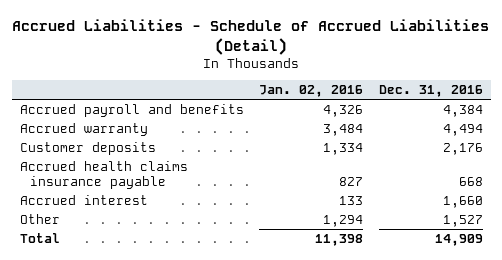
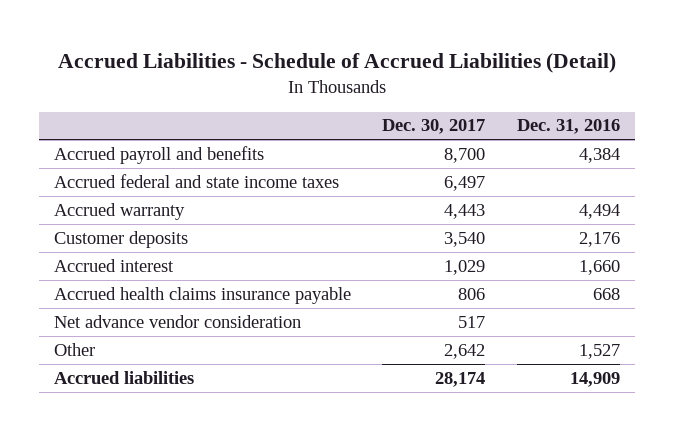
[259,85,364,98] Jan. 02, 2016 -> none
none -> [382,119,486,135] Dec. 30, 2017
none -> [54,173,340,188] Accrued federal and state income taxes
[19,160,188,189] Accrued health claims insurance payable -> [54,286,352,304] Accrued health claims insurance payable
none -> [54,314,302,328] Net advance vendor consideration
[19,232,60,243] Total -> [54,370,195,384] Accrued liabilities

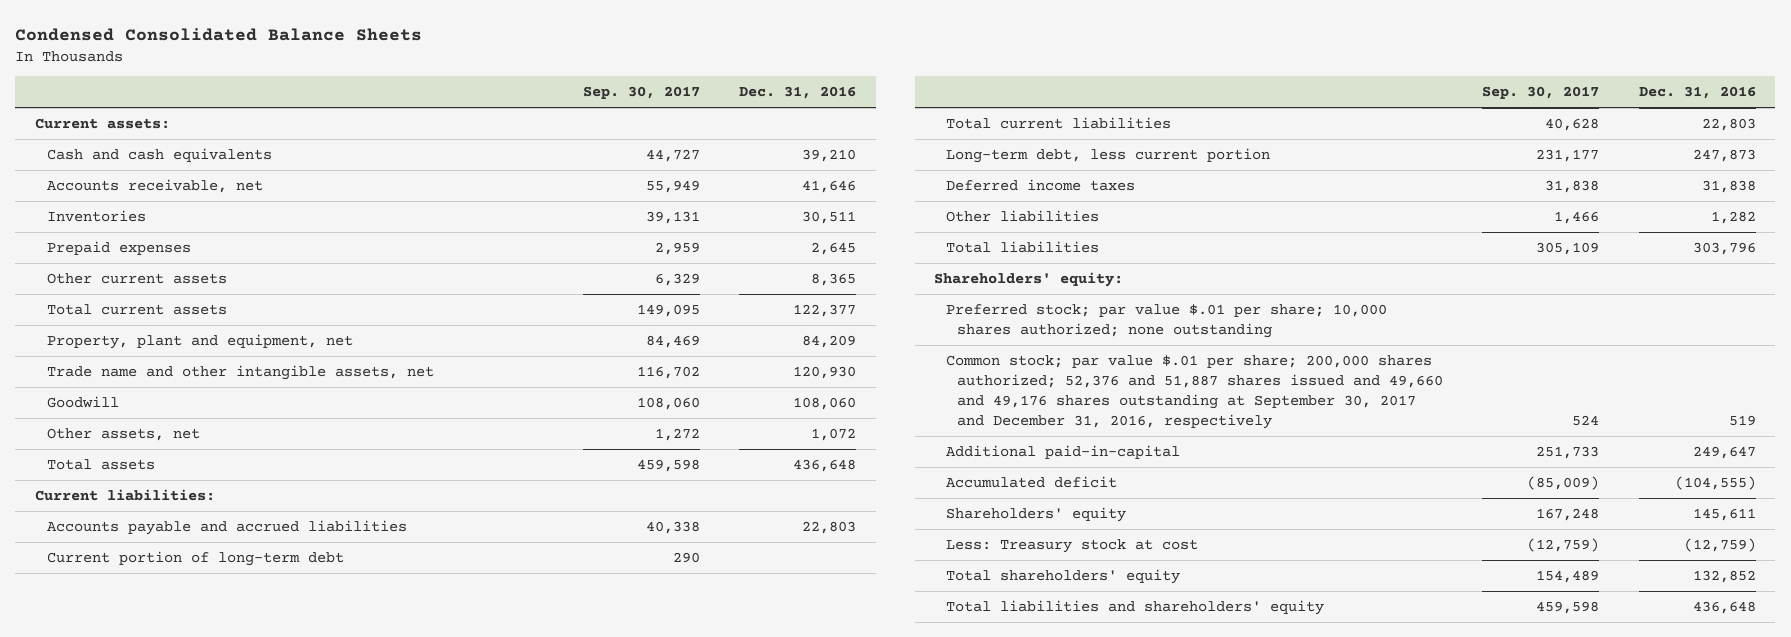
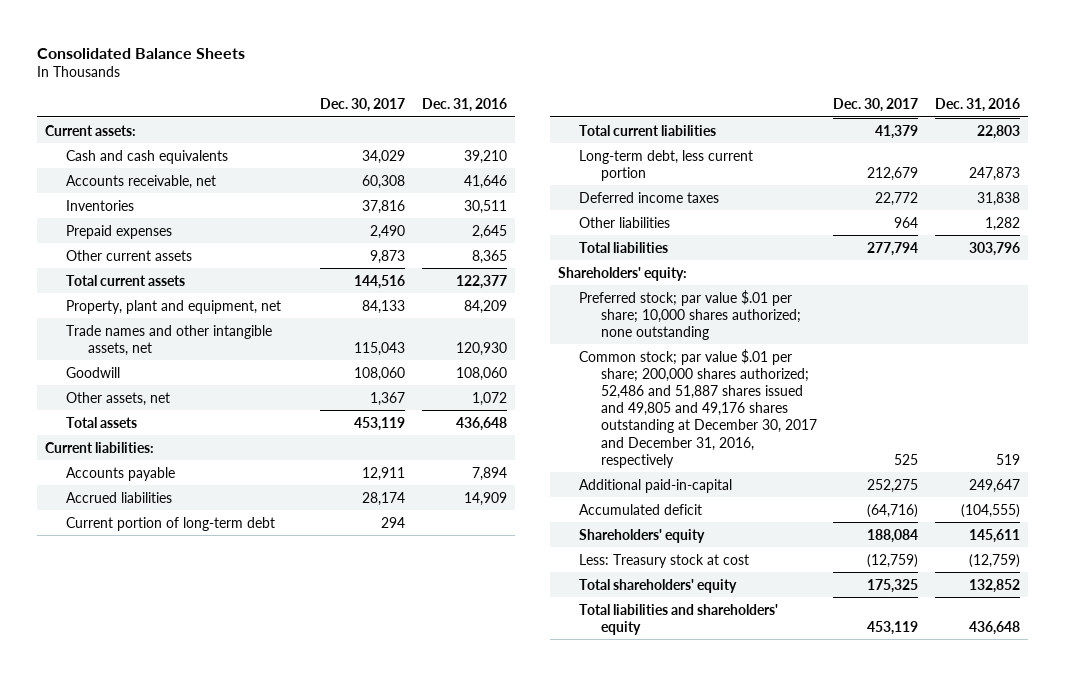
[15,27,423,41] Condensed Consolidated Balance Sheets -> [36,47,245,59] Consolidated Balance Sheets
[583,86,701,100] Sep. 30, 2017 -> none
none -> [320,98,406,113] Dec. 30, 2017
[46,365,434,381] Trade name and other intangible assets, net -> [66,324,273,356] Trade names and other intangible assets, net
[46,520,407,536] Accounts payable and accrued liabilities -> none
none -> [66,466,176,481] Accounts payable
none -> [66,491,173,503] Accrued liabilities
[945,355,1444,429] Common stock; par value $.01 per share; 200,000 shares authorized; 52,376 and 51,887 shares issued and 49,660 and 49,176 shares outstanding at September 30, 2017 and December 31, 2016, respectively -> [579,348,817,468] Common stock; par value $.01 per share; 200,000 shares authorized; 52,486 and 51,887 shares issued and 49,805 and 49,176 shares outstanding at December 30, 2017 and December 31, 2016, respectively

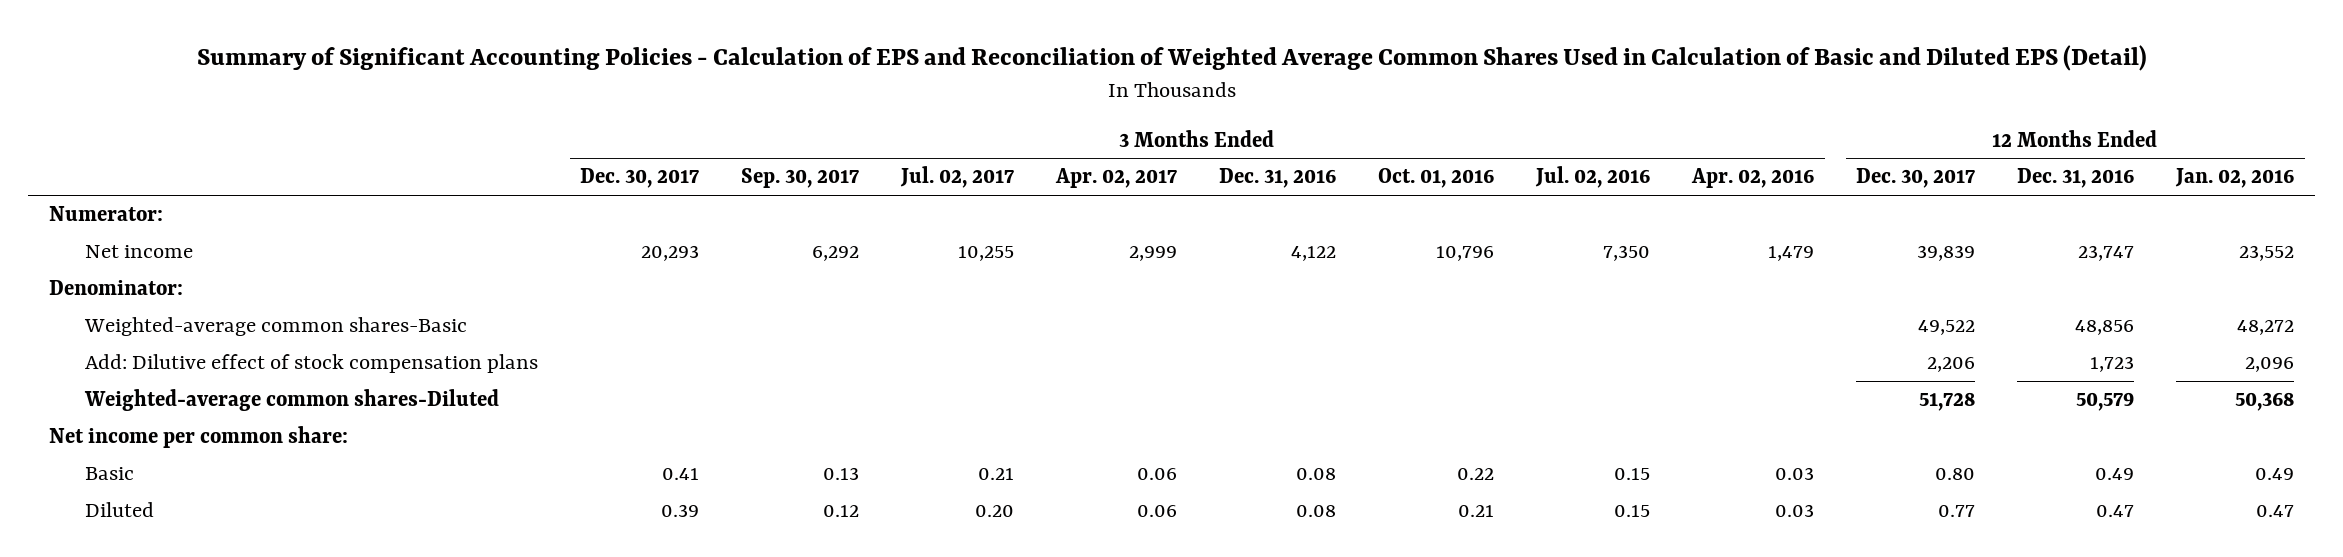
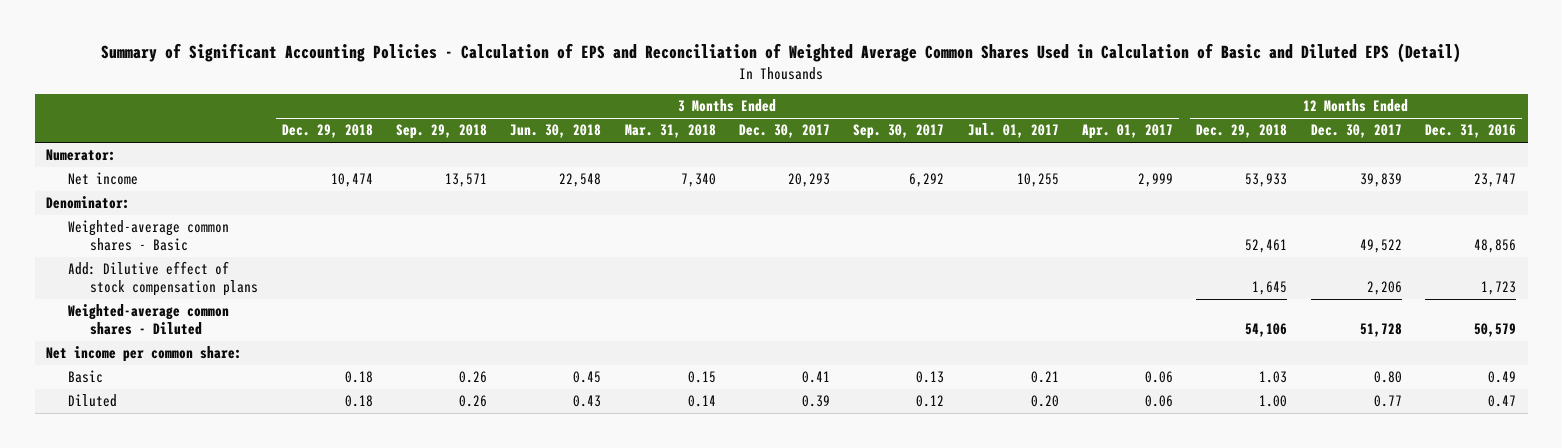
[900,166,1015,189] Jul. 02, 2017 -> none
[1055,168,1178,189] Apr. 02, 2017 -> none
[1219,168,1337,189] Dec. 31, 2016 -> none
[1378,168,1495,189] Oct. 01, 2016 -> none
[1535,166,1651,189] Jul. 02, 2016 -> none
[1691,168,1815,189] Apr. 02, 2016 -> none
[2175,168,2295,189] Jan. 02, 2016 -> none
none -> [281,124,373,139] Dec. 29, 2018
none -> [396,124,488,140] Sep. 29, 2018
none -> [510,124,602,139] Jun. 30, 2018
none -> [624,124,716,139] Mar. 31, 2018
none -> [967,123,1059,139] Jul. 01, 2017
none -> [1081,124,1173,140] Apr. 01, 2017
none -> [1196,124,1288,139] Dec. 29, 2018
[84,317,468,337] Weighted-average common shares-Basic -> [68,220,230,252] Weighted-average common shares - Basic
[84,389,500,412] Weighted-average common shares-Diluted -> [68,304,230,336] Weighted-average common shares - Diluted

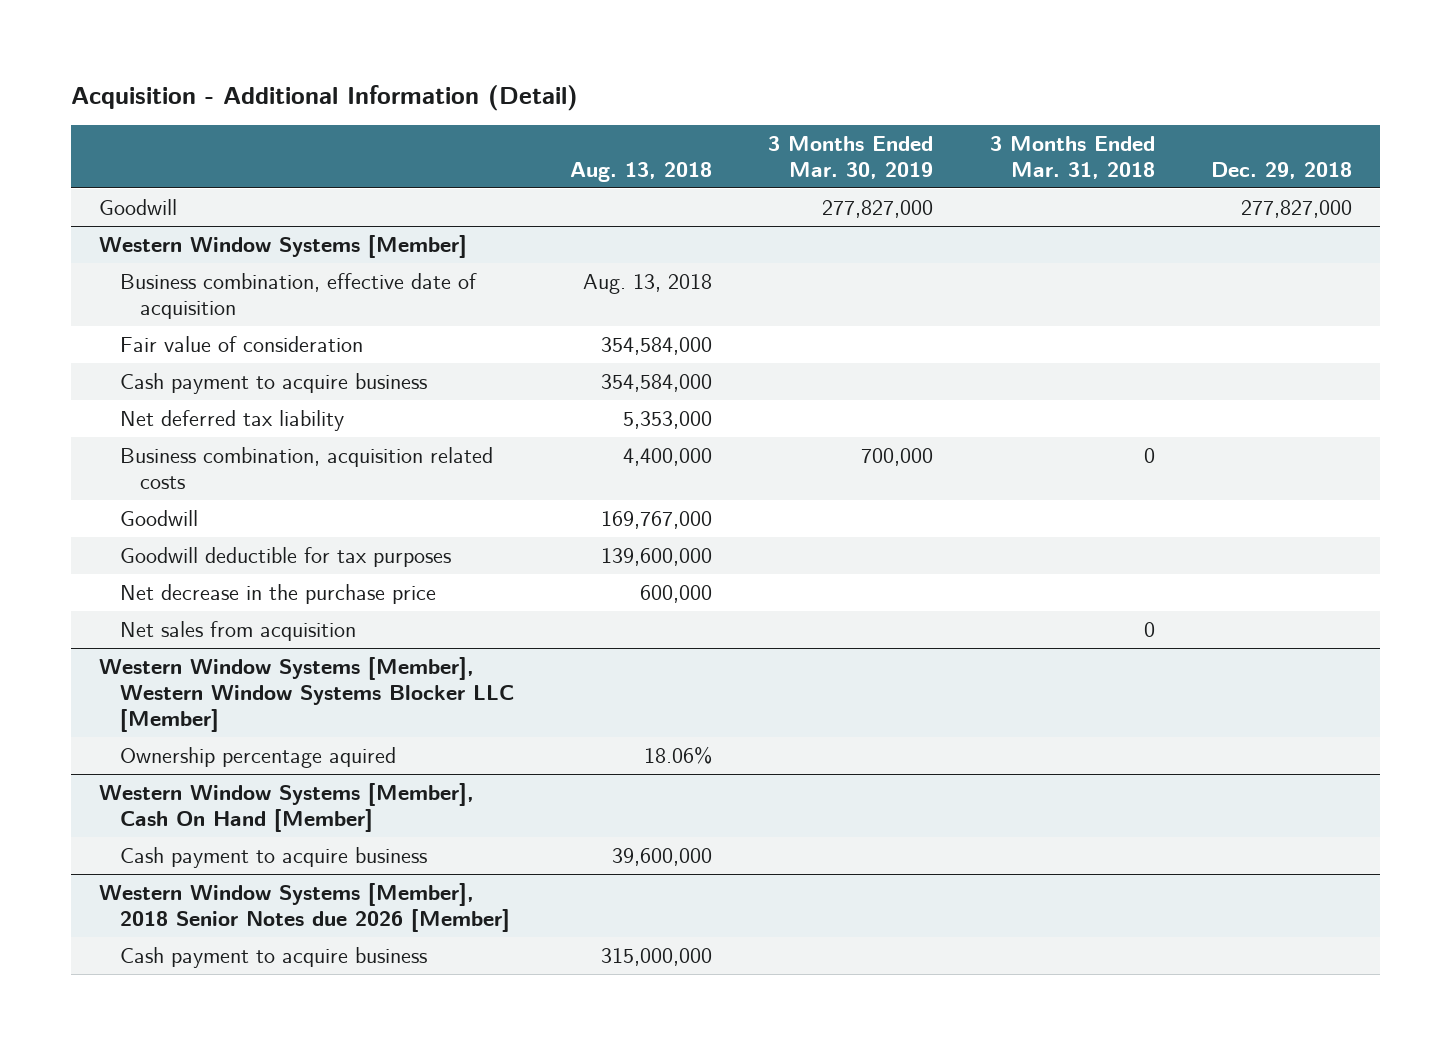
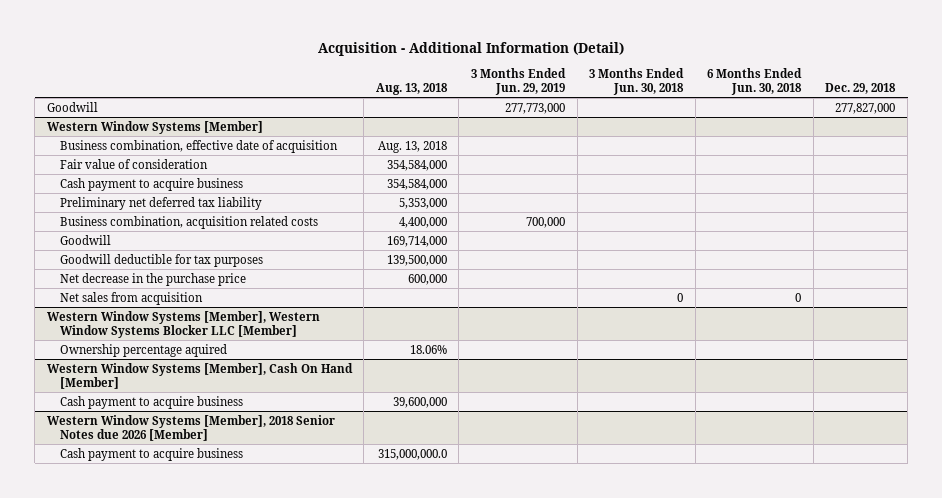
[768,135,934,180] 3 Months Ended Mar. 30, 2019 -> none
[989,135,1155,180] 3 Months Ended Mar. 31, 2018 -> none
none -> [471,67,567,95] 3 Months Ended Jun. 29, 2019
none -> [589,67,685,95] 3 Months Ended Jun. 30, 2018
none -> [707,67,803,95] 6 Months Ended Jun. 30, 2018
[119,409,344,431] Net deferred tax liability -> [59,196,262,210] Preliminary net deferred tax liability
[600,510,712,529] 169,767,000 -> [386,235,447,247] 169,714,000
[600,547,712,566] 139,600,000 -> [386,254,447,266] 139,500,000
[600,947,712,966] 315,000,000 -> [377,448,447,460] 315,000,000.0

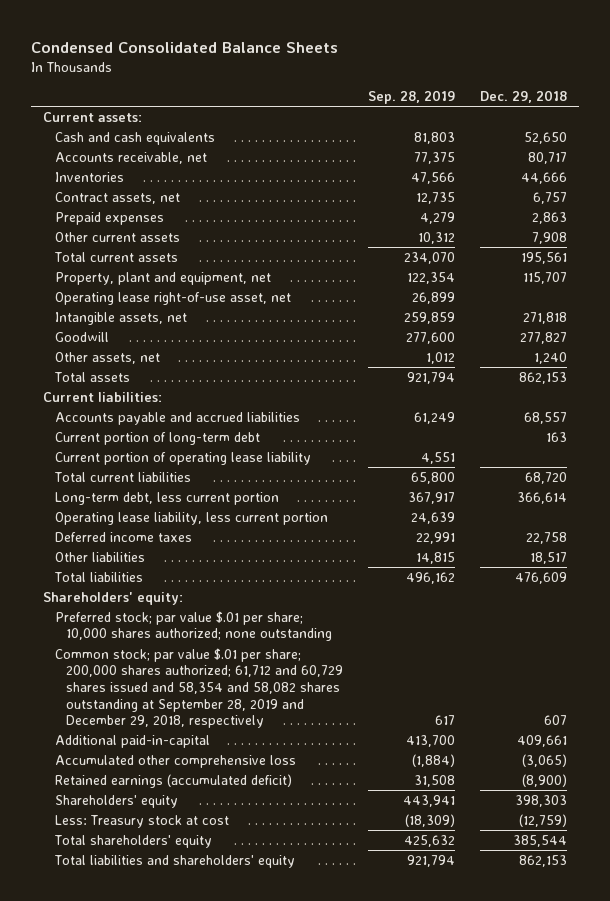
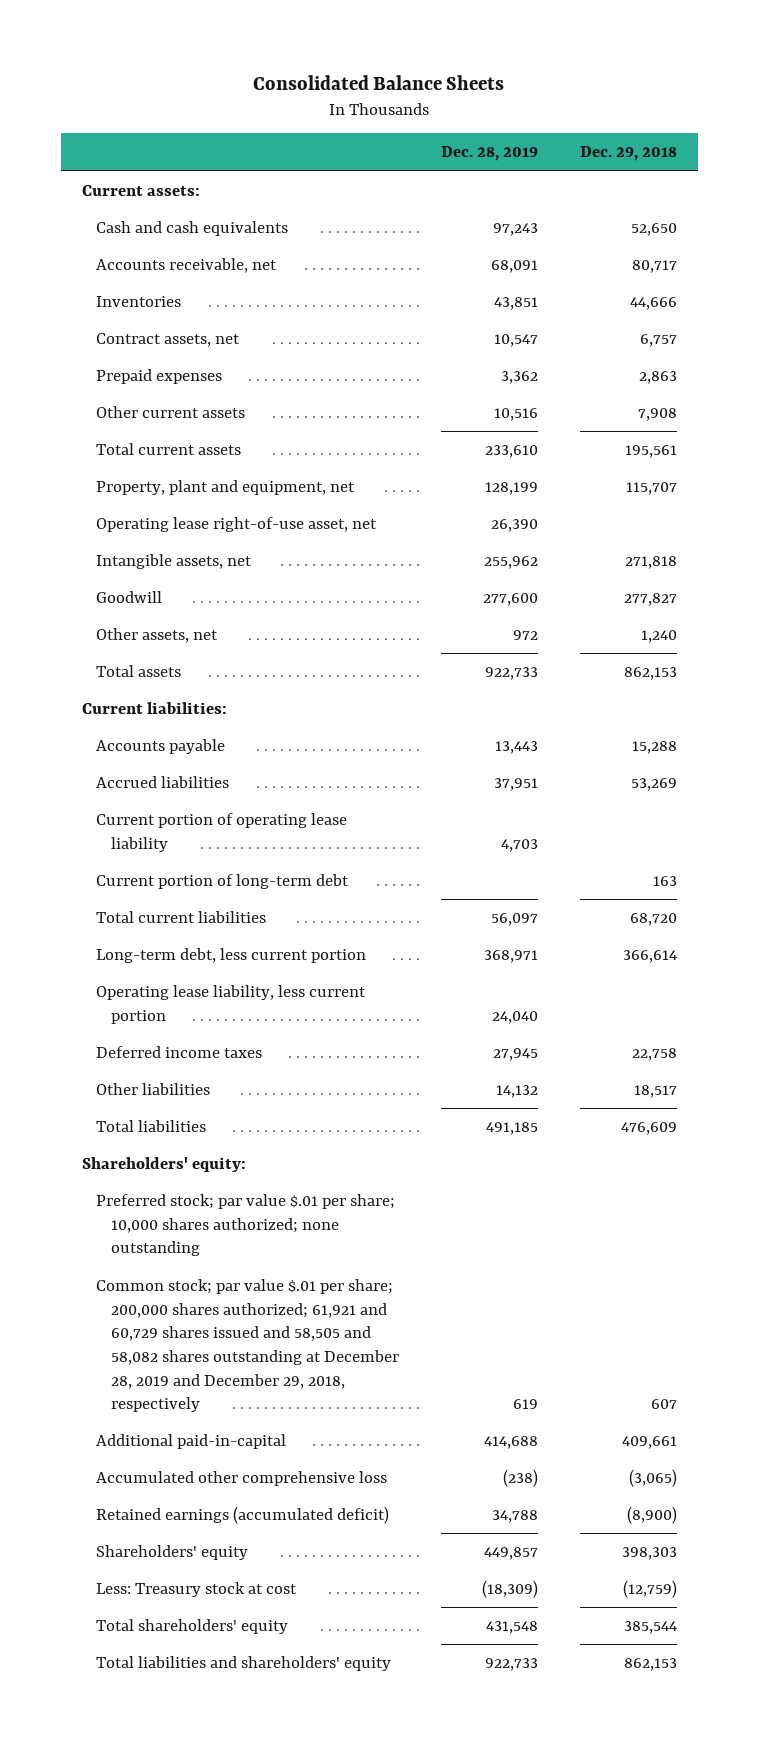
[30,41,338,53] Condensed Consolidated Balance Sheets -> [253,74,505,90] Consolidated Balance Sheets
[368,90,456,105] Sep. 28, 2019 -> none
none -> [441,146,539,162] Dec. 28, 2019
[54,411,300,425] Accounts payable and accrued liabilities -> none
none -> [96,738,226,754] Accounts payable
none -> [96,775,230,788] Accrued liabilities
[54,431,260,445] Current portion of long-term debt -> [96,873,350,889] Current portion of long-term debt
[54,647,344,729] Common stock; par value $.01 per share; 200,000 shares authorized; 61,712 and 60,729 shares issued and 58,354 and 58,082 shares outstanding at September 28, 2019 and December 29, 2018, respectively -> [96,1278,400,1413] Common stock; par value $.01 per share; 200,000 shares authorized; 61,921 and 60,729 shares issued and 58,505 and 58,082 shares outstanding at December 28, 2019 and December 29, 2018, respectively

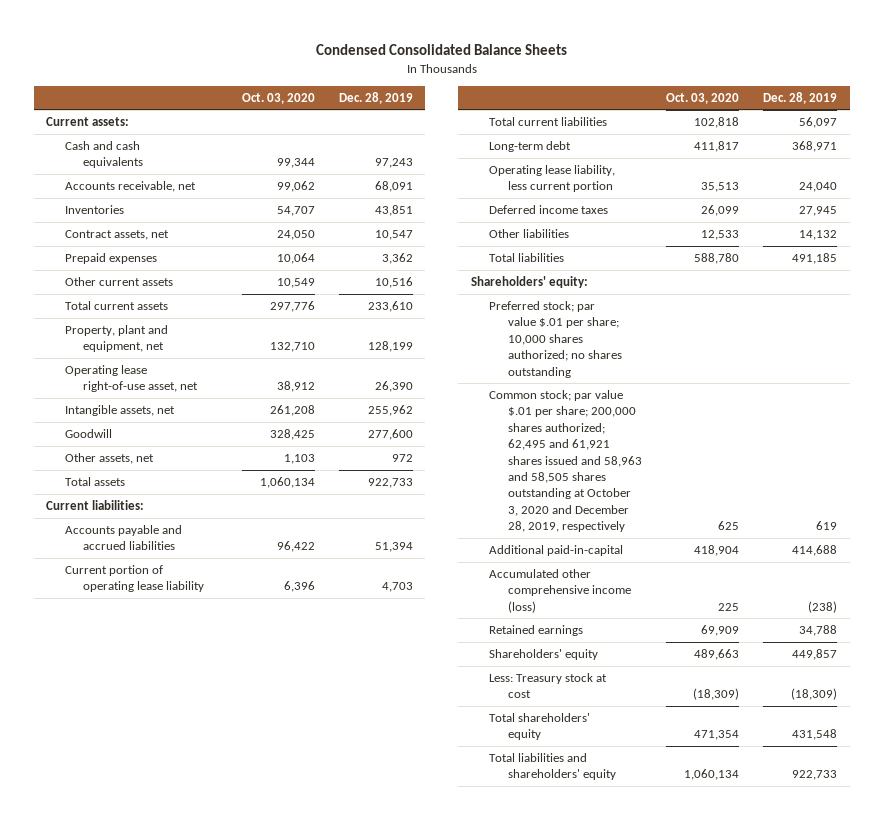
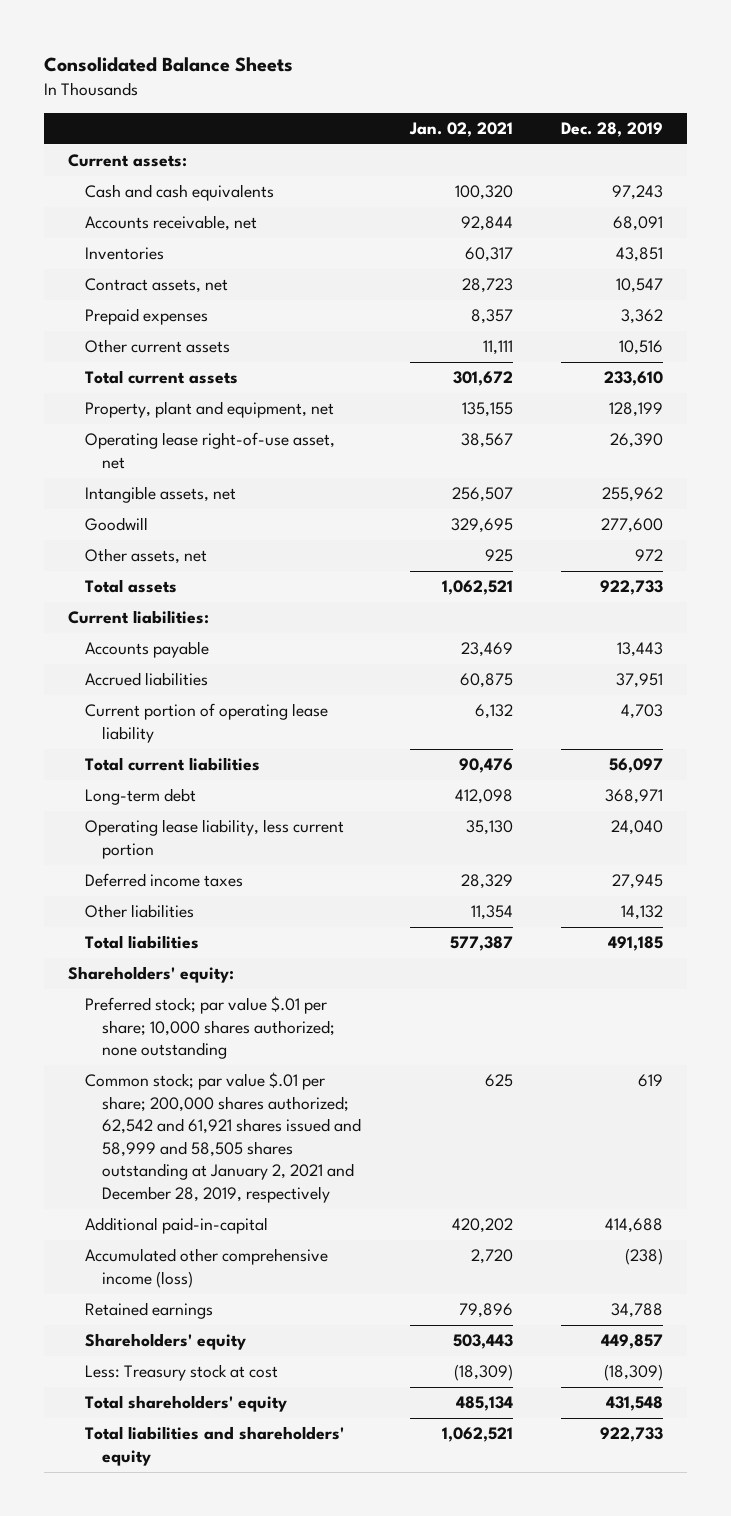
[315,43,567,55] Condensed Consolidated Balance Sheets -> [44,57,294,73] Consolidated Balance Sheets
[241,92,315,104] Oct. 03, 2020 -> none
none -> [408,122,513,138] Jan. 02, 2021
[64,525,182,551] Accounts payable and accrued liabilities -> none
none -> [85,641,210,659] Accounts payable
none -> [85,672,209,687] Accrued liabilities
[489,301,622,378] Preferred stock; par value $.01 per share; 10,000 shares authorized; no shares outstanding -> [85,996,335,1060] Preferred stock; par value $.01 per share; 10,000 shares authorized; none outstanding
[489,390,642,533] Common stock; par value $.01 per share; 200,000 shares authorized; 62,495 and 61,921 shares issued and 58,963 and 58,505 shares outstanding at October 3, 2020 and December 28, 2019, respectively -> [85,1072,361,1203] Common stock; par value $.01 per share; 200,000 shares authorized; 62,542 and 61,921 shares issued and 58,999 and 58,505 shares outstanding at January 2, 2021 and December 28, 2019, respectively

